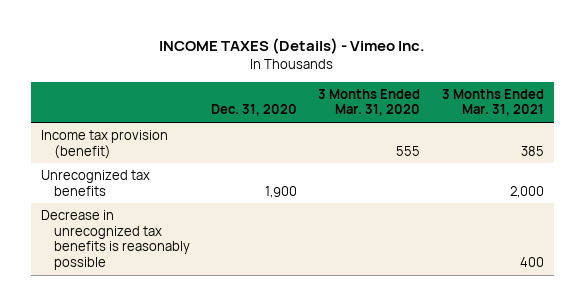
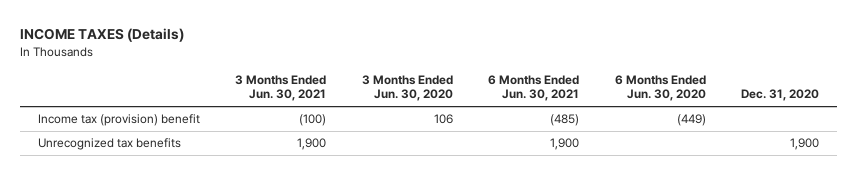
[159,38,426,55] INCOME TAXES (Details) - Vimeo Inc. -> [20,28,185,43] INCOME TAXES (Details)
[318,88,421,117] 3 Months Ended Mar. 31, 2020 -> none
[441,88,544,117] 3 Months Ended Mar. 31, 2021 -> none
none -> [235,74,327,102] 3 Months Ended Jun. 30, 2021
none -> [361,74,453,102] 3 Months Ended Jun. 30, 2020
none -> [488,74,580,102] 6 Months Ended Jun. 30, 2021
none -> [614,74,706,102] 6 Months Ended Jun. 30, 2020
[41,130,169,159] Income tax provision (benefit) -> [38,114,201,127] Income tax (provision) benefit
[41,210,191,270] Decrease in unrecognized tax benefits is reasonably possible -> none

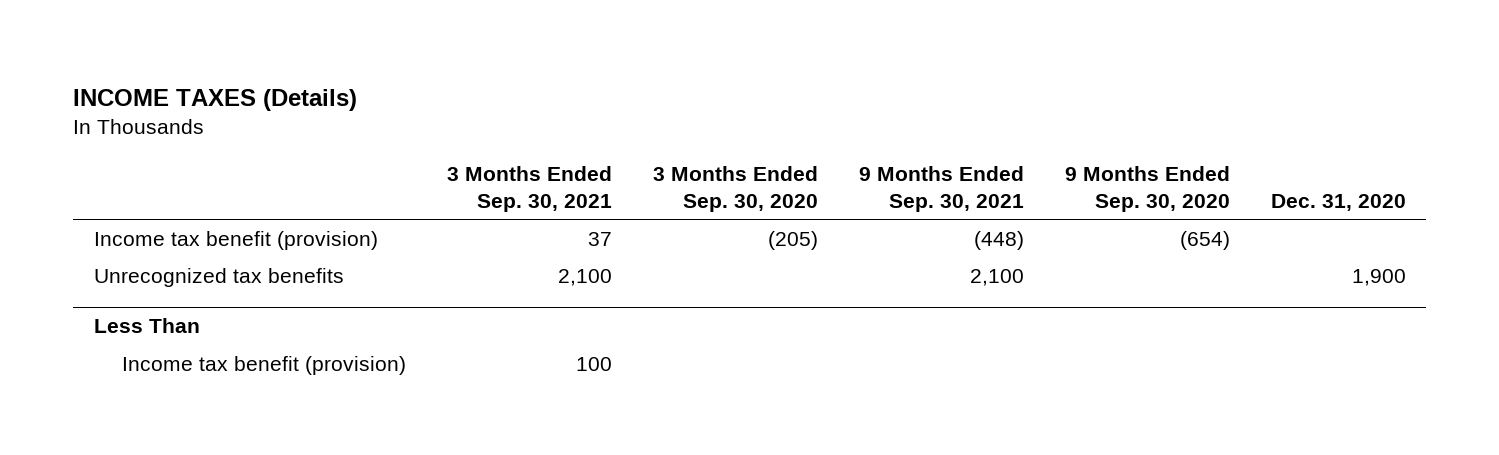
[235,74,327,102] 3 Months Ended Jun. 30, 2021 -> none
[361,74,453,102] 3 Months Ended Jun. 30, 2020 -> none
[488,74,580,102] 6 Months Ended Jun. 30, 2021 -> none
[614,74,706,102] 6 Months Ended Jun. 30, 2020 -> none
none -> [446,165,612,212] 3 Months Ended Sep. 30, 2021
none -> [652,165,818,212] 3 Months Ended Sep. 30, 2020
none -> [858,165,1024,212] 9 Months Ended Sep. 30, 2021
none -> [1064,165,1230,212] 9 Months Ended Sep. 30, 2020
[38,114,201,127] Income tax (provision) benefit -> [93,230,378,250] Income tax benefit (provision)
none -> [93,318,200,334] Less Than
none -> [121,355,406,375] Income tax benefit (provision)

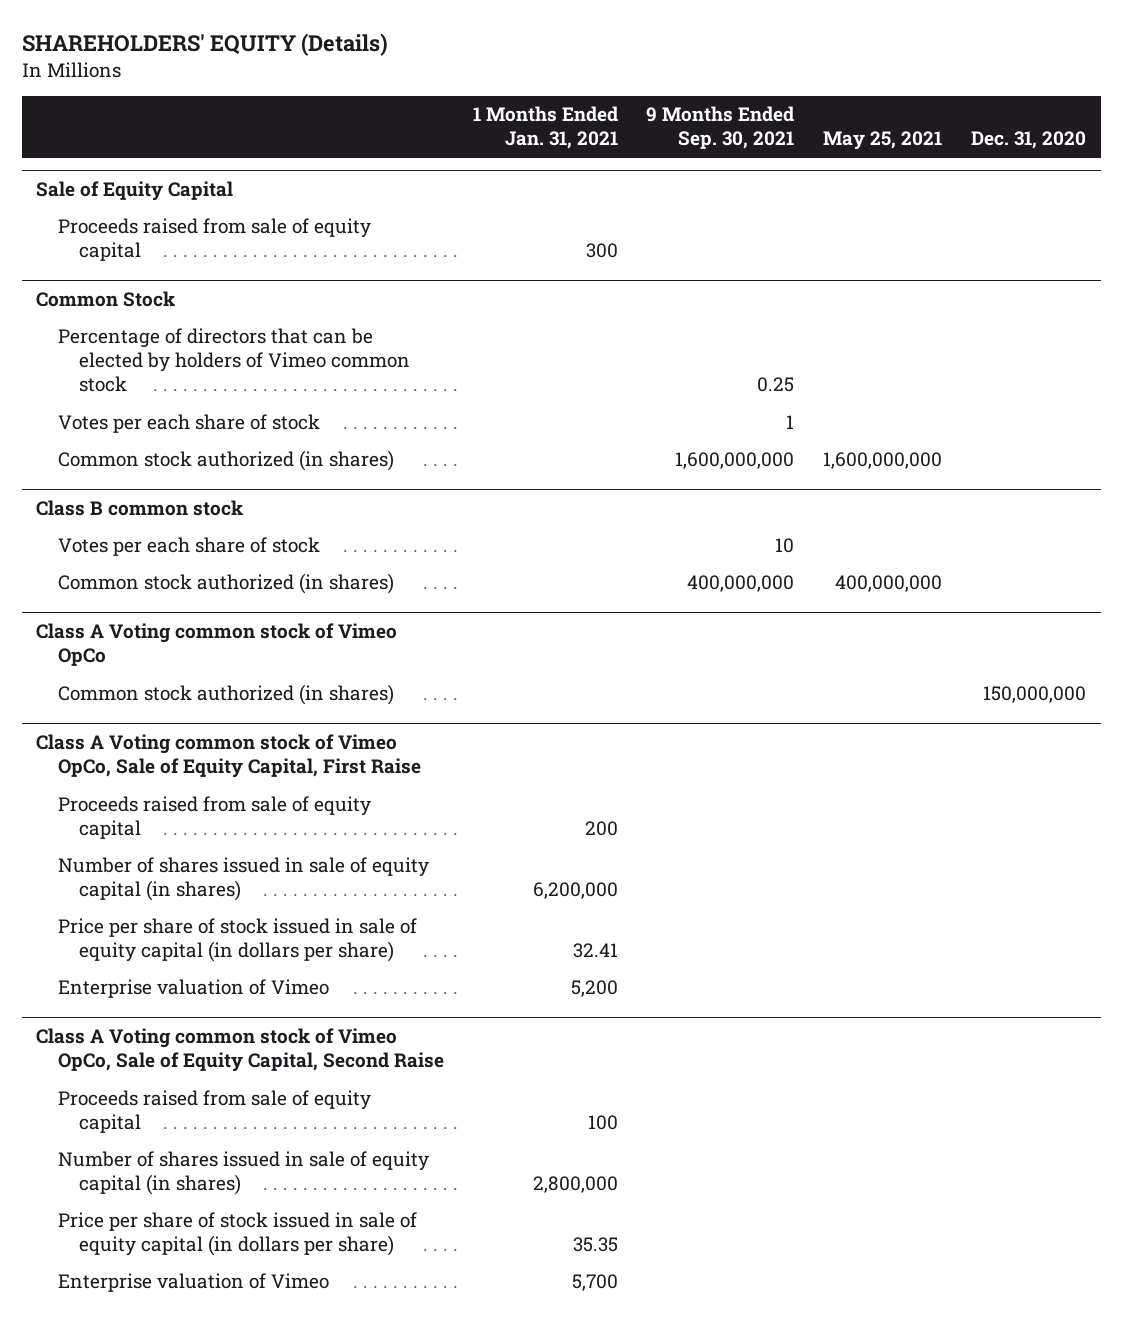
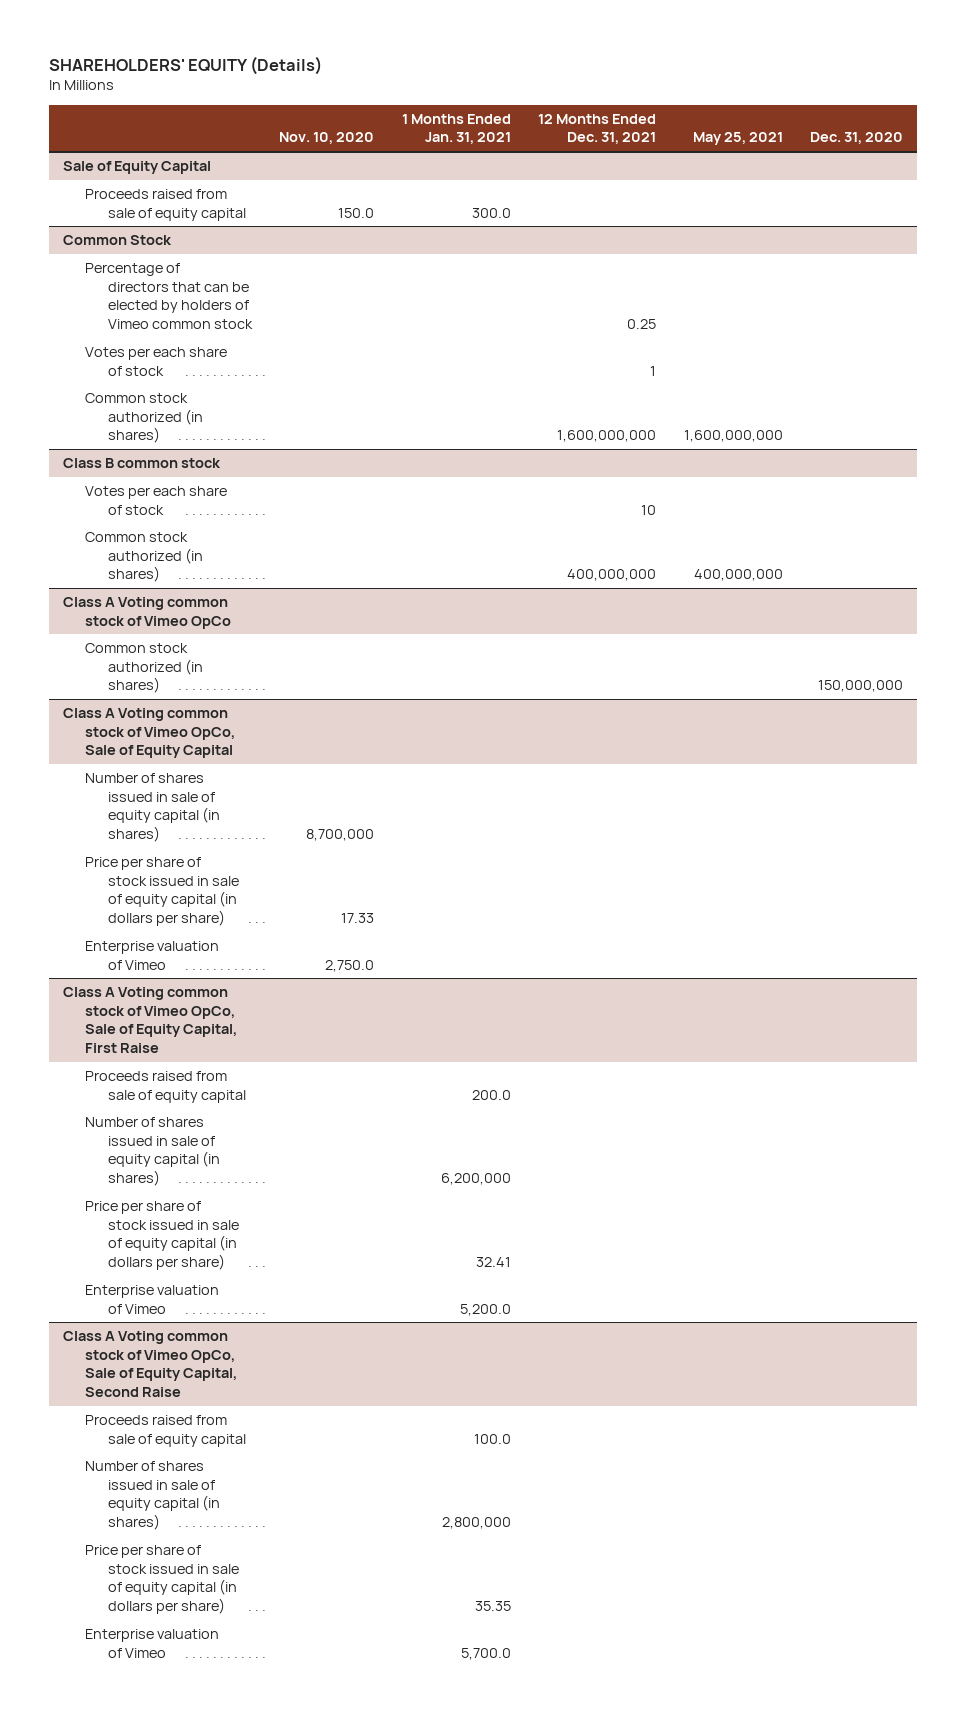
[646,106,795,150] 9 Months Ended Sep. 30, 2021 -> none
none -> [279,132,375,145] Nov. 10, 2020
none -> [538,113,657,145] 12 Months Ended Dec. 31, 2021
[585,242,618,258] 300 -> [471,207,511,218] 300.0
none -> [62,708,236,759] Class A Voting common stock of Vimeo OpCo, Sale of Equity Capital
none -> [85,773,220,842] Number of shares issued in sale of equity capital (in shares)
none -> [85,857,239,926] Price per share of stock issued in sale of equity capital (in dollars per share)
none -> [85,941,220,970] Enterprise valuation of Vimeo
[584,820,618,836] 200 -> [471,1089,511,1100] 200.0
[570,979,618,997] 5,200 -> [459,1303,511,1316] 5,200.0
[587,1114,618,1130] 100 -> [473,1433,511,1444] 100.0
[571,1273,618,1291] 5,700 -> [460,1647,511,1660] 5,700.0

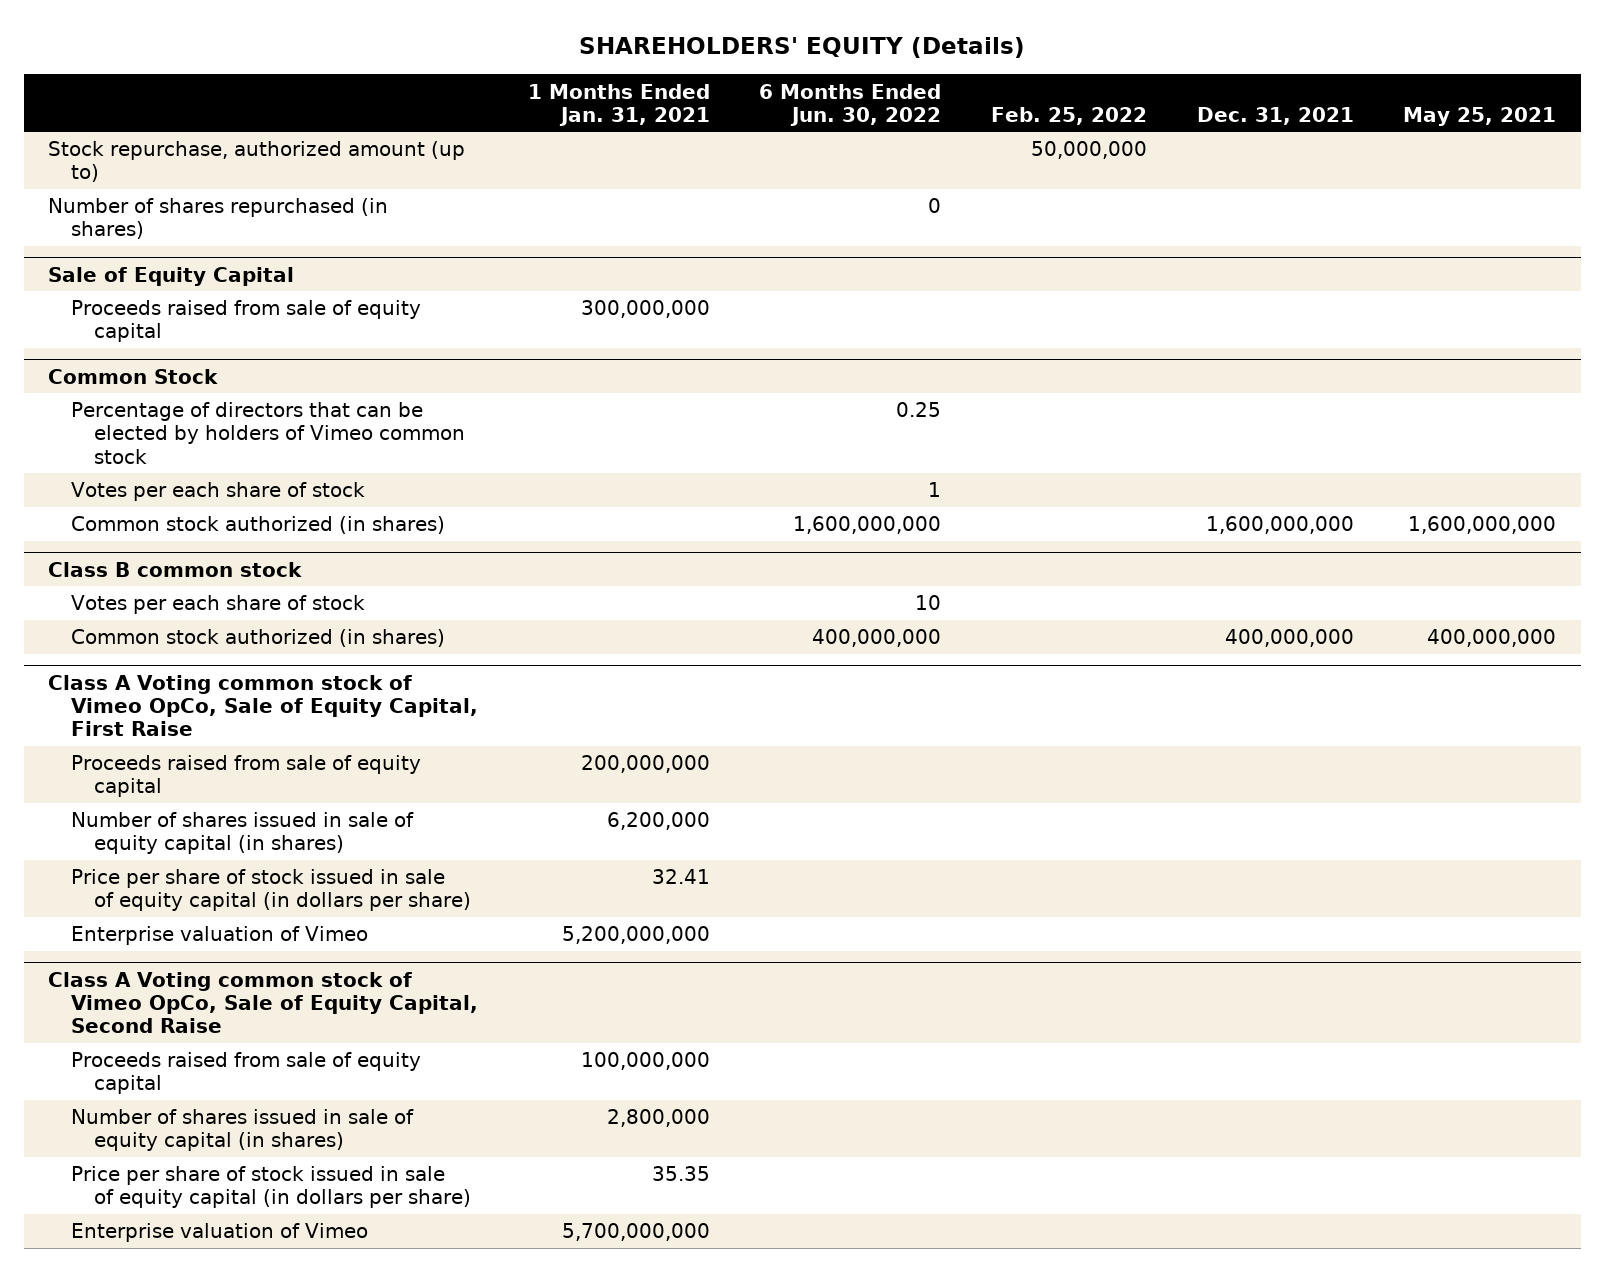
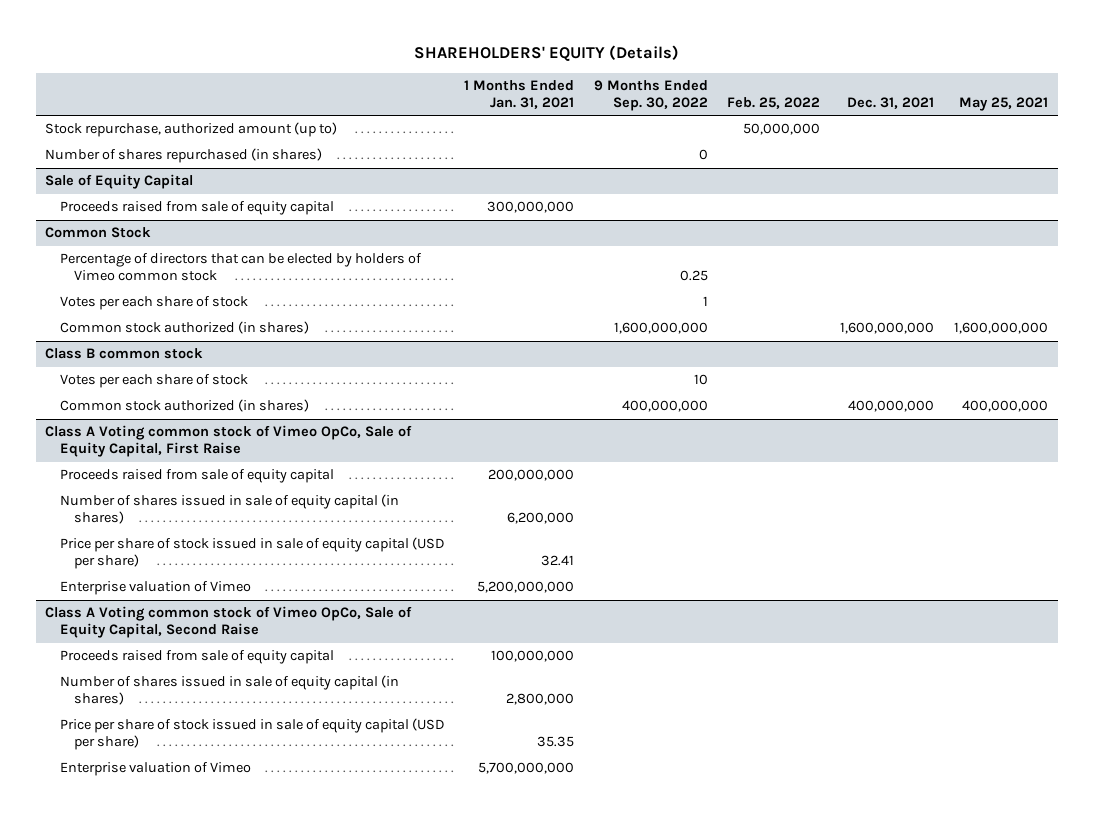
[759,83,942,126] 6 Months Ended Jun. 30, 2022 -> none
none -> [593,79,708,111] 9 Months Ended Sep. 30, 2022
[71,869,472,912] Price per share of stock issued in sale of equity capital (in dollars per share) -> [59,537,445,570] Price per share of stock issued in sale of equity capital (USD per share)
[71,1166,472,1209] Price per share of stock issued in sale of equity capital (in dollars per share) -> [59,718,445,751] Price per share of stock issued in sale of equity capital (USD per share)

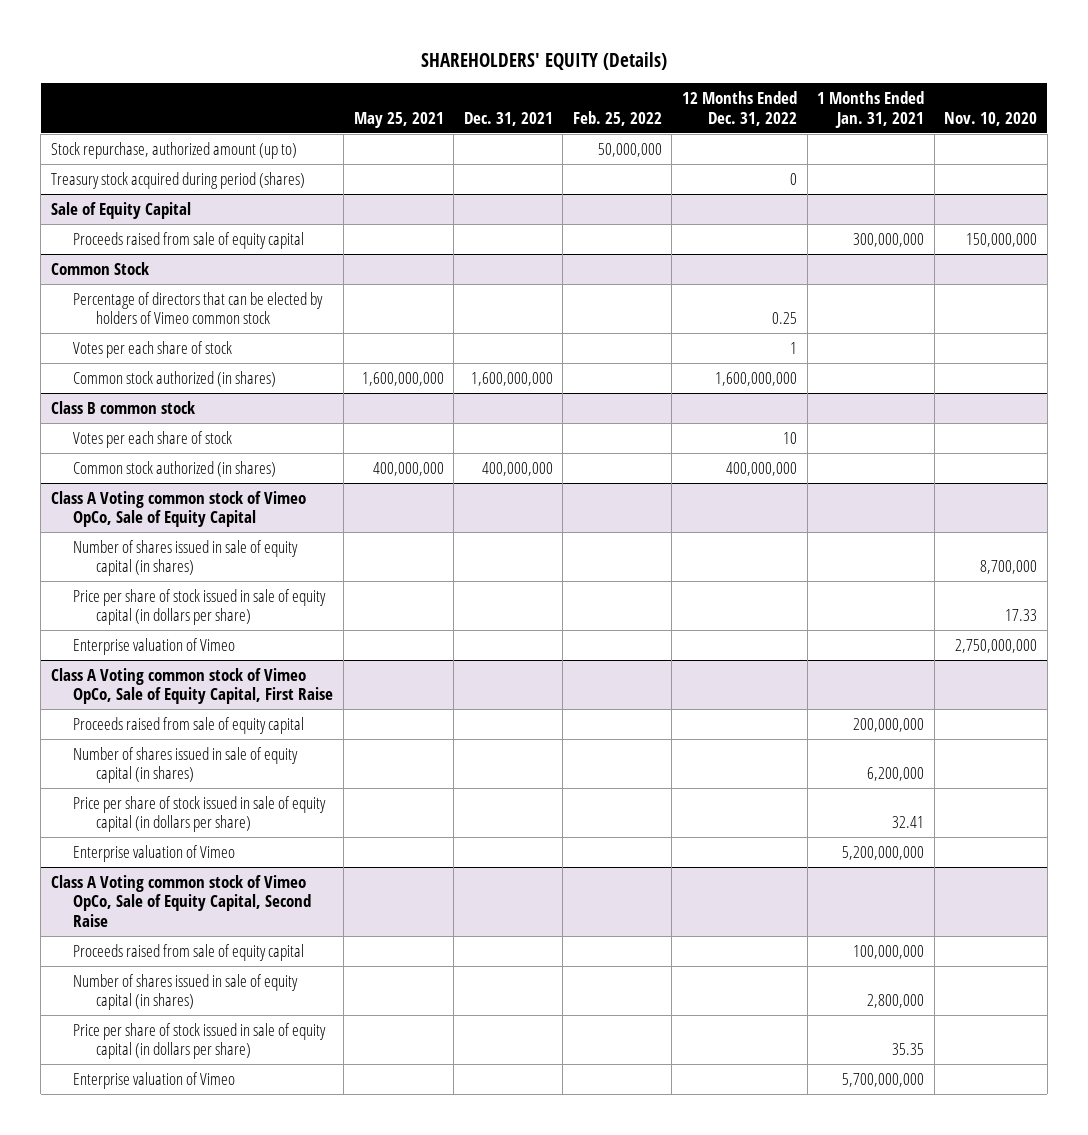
[593,79,708,111] 9 Months Ended Sep. 30, 2022 -> none
none -> [682,91,798,126] 12 Months Ended Dec. 31, 2022
none -> [944,111,1038,126] Nov. 10, 2020
[45,148,323,164] Number of shares repurchased (in shares) -> [50,171,305,189] Treasury stock acquired during period (shares)
none -> [50,490,306,528] Class A Voting common stock of Vimeo OpCo, Sale of Equity Capital
none -> [73,539,299,577] Number of shares issued in sale of equity capital (in shares)
none -> [73,588,327,626] Price per share of stock issued in sale of equity capital (in dollars per share)
none -> [73,637,236,655] Enterprise valuation of Vimeo
[59,537,445,570] Price per share of stock issued in sale of equity capital (USD per share) -> [73,795,327,833] Price per share of stock issued in sale of equity capital (in dollars per share)
[59,718,445,751] Price per share of stock issued in sale of equity capital (USD per share) -> [73,1022,327,1060] Price per share of stock issued in sale of equity capital (in dollars per share)

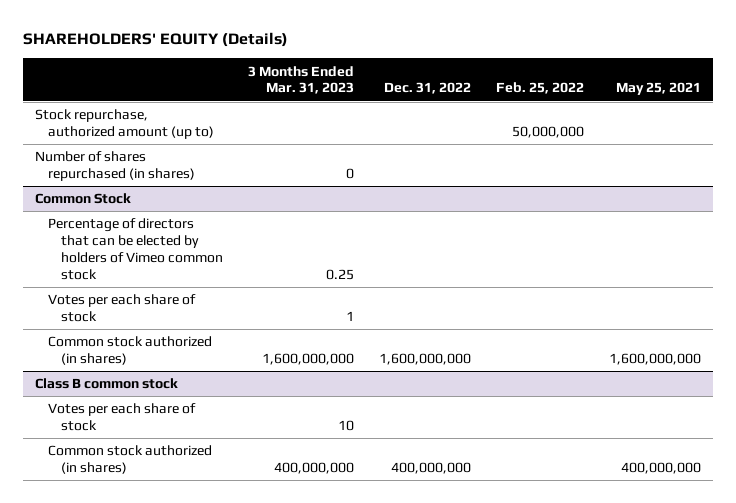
[463,111,553,126] Dec. 31, 2021 -> none
[682,91,798,126] 12 Months Ended Dec. 31, 2022 -> none
[817,91,925,128] 1 Months Ended Jan. 31, 2021 -> none
[944,111,1038,126] Nov. 10, 2020 -> none
none -> [247,65,354,95] 3 Months Ended Mar. 31, 2023
none -> [383,82,471,95] Dec. 31, 2022
[50,201,191,219] Sale of Equity Capital -> none
[73,231,305,249] Proceeds raised from sale of equity capital -> none
[50,171,305,189] Treasury stock acquired during period (shares) -> [35,151,196,182] Number of shares repurchased (in shares)
[50,490,306,528] Class A Voting common stock of Vimeo OpCo, Sale of Equity Capital -> none
[73,539,299,577] Number of shares issued in sale of equity capital (in shares) -> none
[73,588,327,626] Price per share of stock issued in sale of equity capital (in dollars per share) -> none
[73,637,236,655] Enterprise valuation of Vimeo -> none
[50,667,334,705] Class A Voting common stock of Vimeo OpCo, Sale of Equity Capital, First Raise -> none
[73,716,305,734] Proceeds raised from sale of equity capital -> none
[73,746,299,784] Number of shares issued in sale of equity capital (in shares) -> none
[73,795,327,833] Price per share of stock issued in sale of equity capital (in dollars per share) -> none
[73,844,236,862] Enterprise valuation of Vimeo -> none
[50,874,312,927] Class A Voting common stock of Vimeo OpCo, Sale of Equity Capital, Second Raise -> none
[73,943,305,961] Proceeds raised from sale of equity capital -> none
[73,973,299,1011] Number of shares issued in sale of equity capital (in shares) -> none
[73,1022,327,1060] Price per share of stock issued in sale of equity capital (in dollars per share) -> none
[73,1071,236,1089] Enterprise valuation of Vimeo -> none

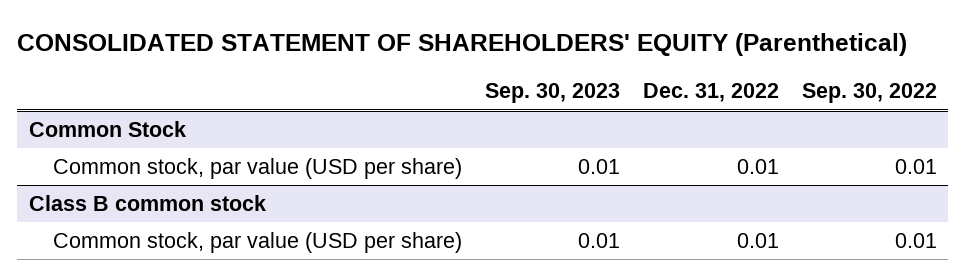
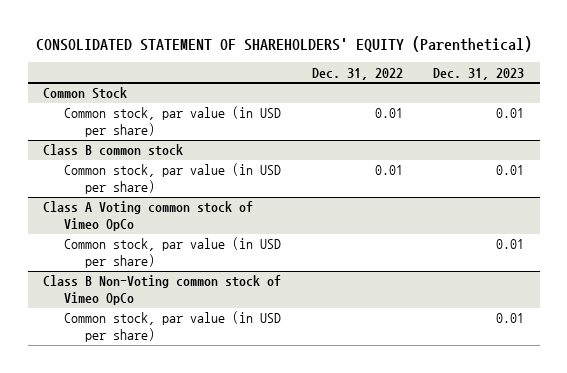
[484,83,620,104] Sep. 30, 2023 -> none
[801,83,937,104] Sep. 30, 2022 -> none
none -> [433,67,525,80] Dec. 31, 2023
[52,158,462,180] Common stock, par value (USD per share) -> [63,106,281,138] Common stock, par value (in USD per share)
[52,232,462,254] Common stock, par value (USD per share) -> [63,163,281,195] Common stock, par value (in USD per share)
none -> [42,201,253,232] Class A Voting common stock of Vimeo OpCo
none -> [63,237,281,269] Common stock, par value (in USD per share)
none -> [42,275,281,306] Class B Non-Voting common stock of Vimeo OpCo
none -> [63,311,281,343] Common stock, par value (in USD per share)

